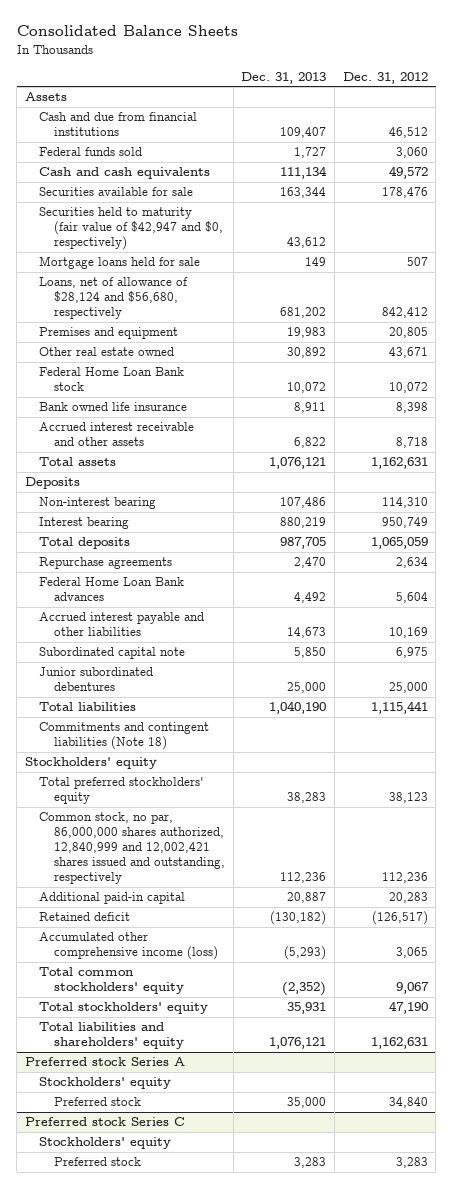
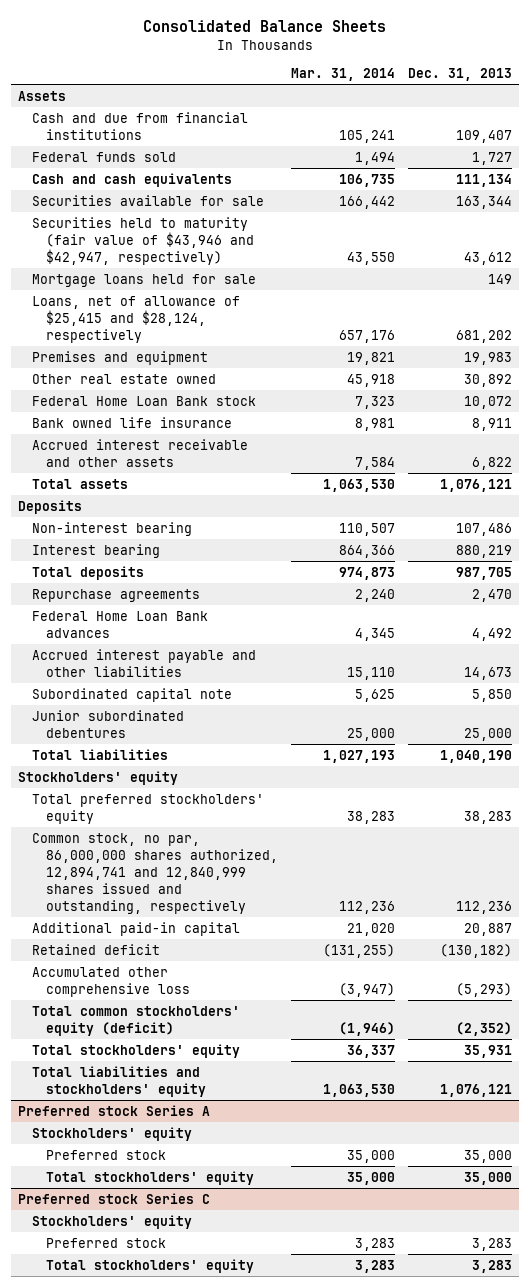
[342,71,428,84] Dec. 31, 2012 -> none
none -> [291,68,396,82] Mar. 31, 2014
[39,207,224,251] Securities held to maturity (fair value of $42,947 and $0, respectively) -> [31,216,254,266] Securities held to maturity (fair value of $43,946 and $42,947, respectively)
[39,277,189,320] Loans, net of allowance of $28,124 and $56,680, respectively -> [31,295,240,344] Loans, net of allowance of $25,415 and $28,124, respectively
[39,722,210,751] Commitments and contingent liabilities (Note 18) -> none
[39,812,226,885] Common stock, no par, 86,000,000 shares authorized, 12,840,999 and 12,002,421 shares issued and outstanding, respectively -> [31,832,278,915] Common stock, no par, 86,000,000 shares authorized, 12,894,741 and 12,840,999 shares issued and outstanding, respectively
[39,932,219,961] Accumulated other comprehensive income (loss) -> [31,966,190,997] Accumulated other comprehensive loss
[39,967,185,995] Total common stockholders' equity -> [31,1005,240,1036] Total common stockholders' equity (deficit)
[39,1022,185,1050] Total liabilities and shareholders' equity -> [31,1065,206,1097] Total liabilities and stockholders' equity
none -> [45,1170,254,1185] Total stockholders' equity
none -> [45,1258,254,1273] Total stockholders' equity

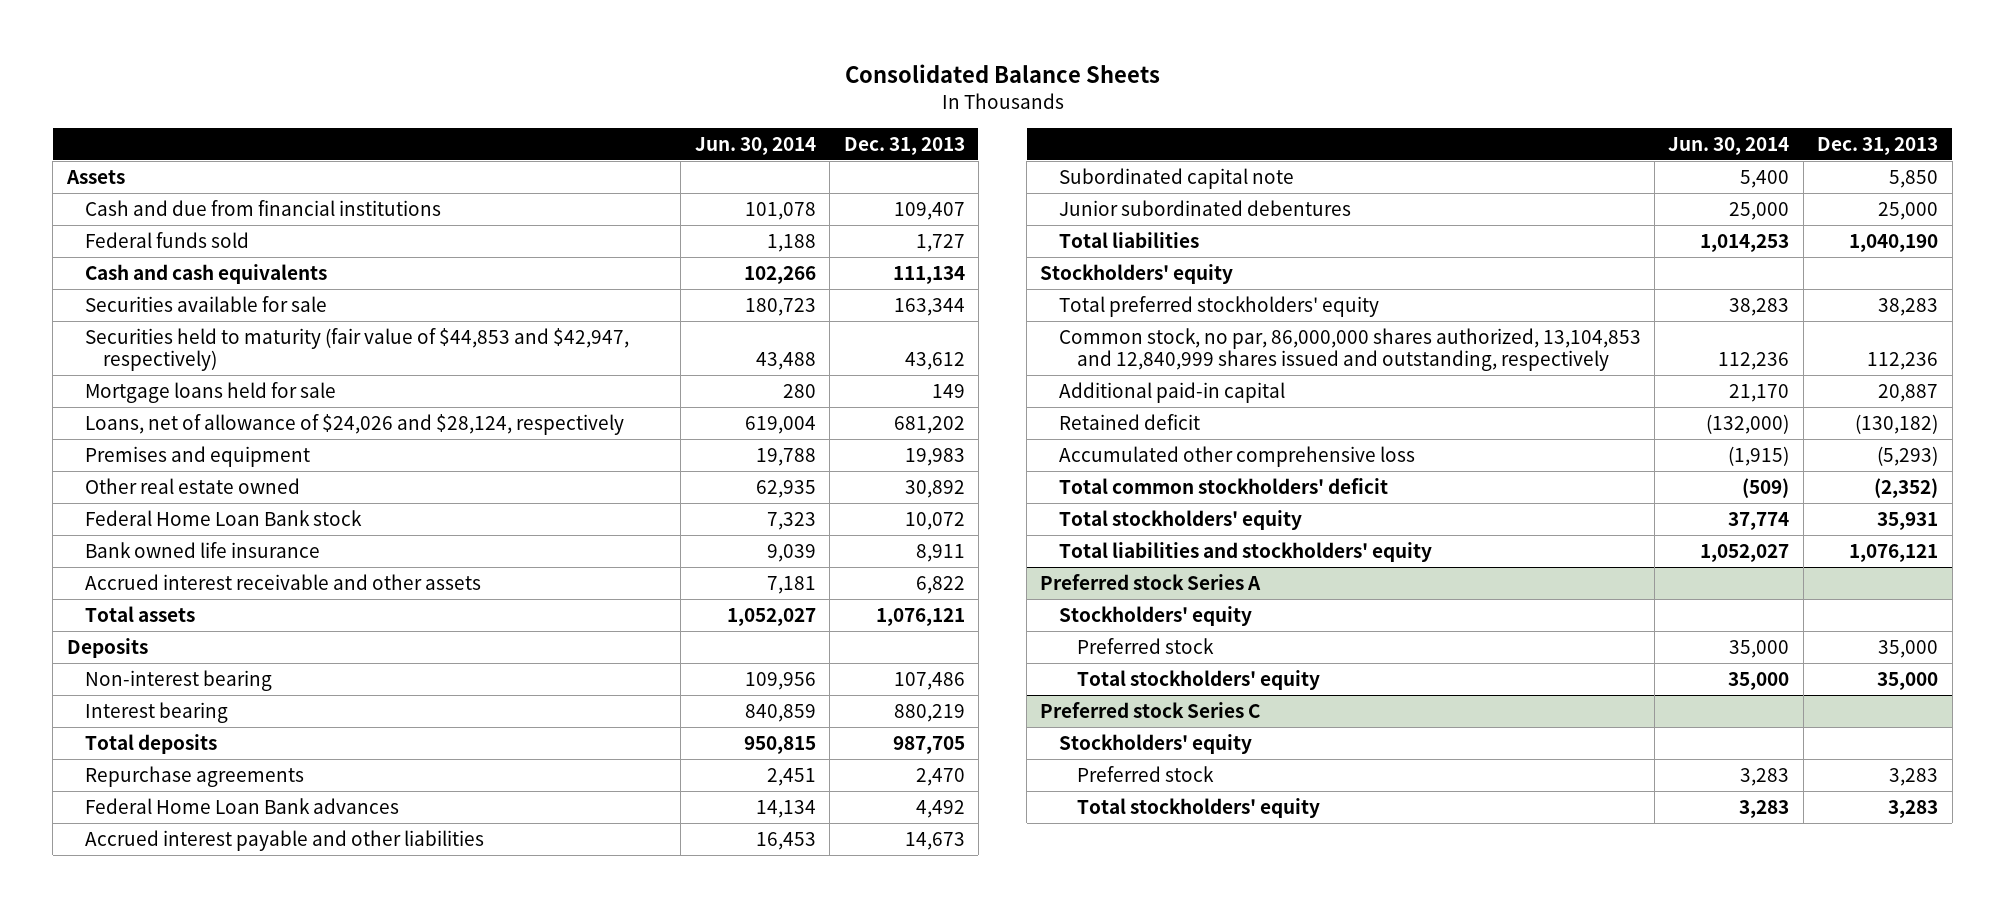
[291,68,396,82] Mar. 31, 2014 -> none
none -> [694,136,816,155] Jun. 30, 2014
[31,216,254,266] Securities held to maturity (fair value of $43,946 and $42,947, respectively) -> [84,327,629,372] Securities held to maturity (fair value of $44,853 and $42,947, respectively)
[31,295,240,344] Loans, net of allowance of $25,415 and $28,124, respectively -> [84,413,624,435] Loans, net of allowance of $24,026 and $28,124, respectively
[31,832,278,915] Common stock, no par, 86,000,000 shares authorized, 12,894,741 and 12,840,999 shares issued and outstanding, respectively -> [1058,327,1641,372] Common stock, no par, 86,000,000 shares authorized, 13,104,853 and 12,840,999 shares issued and outstanding, respectively
[31,1005,240,1036] Total common stockholders' equity (deficit) -> [1058,477,1388,494] Total common stockholders' deficit

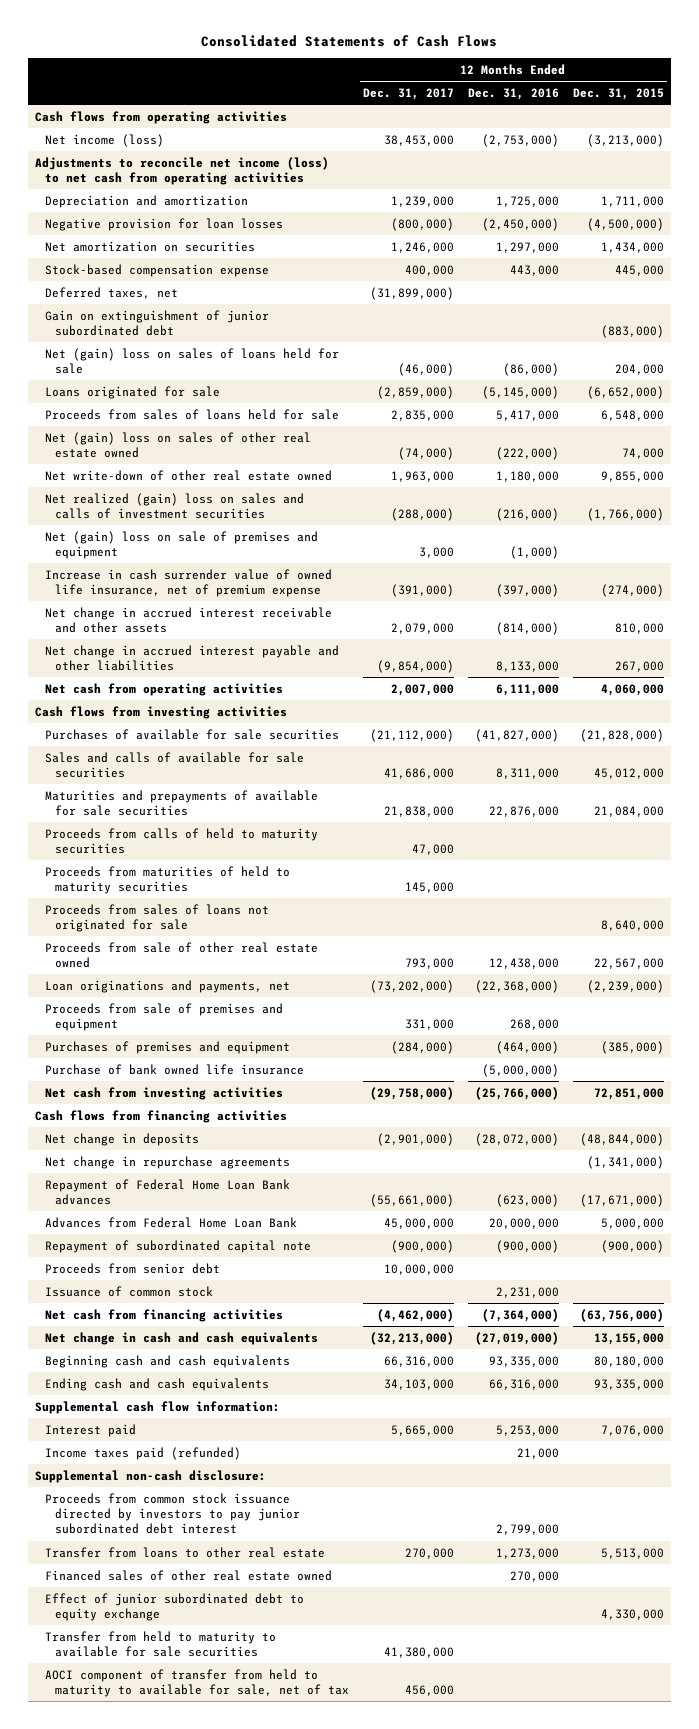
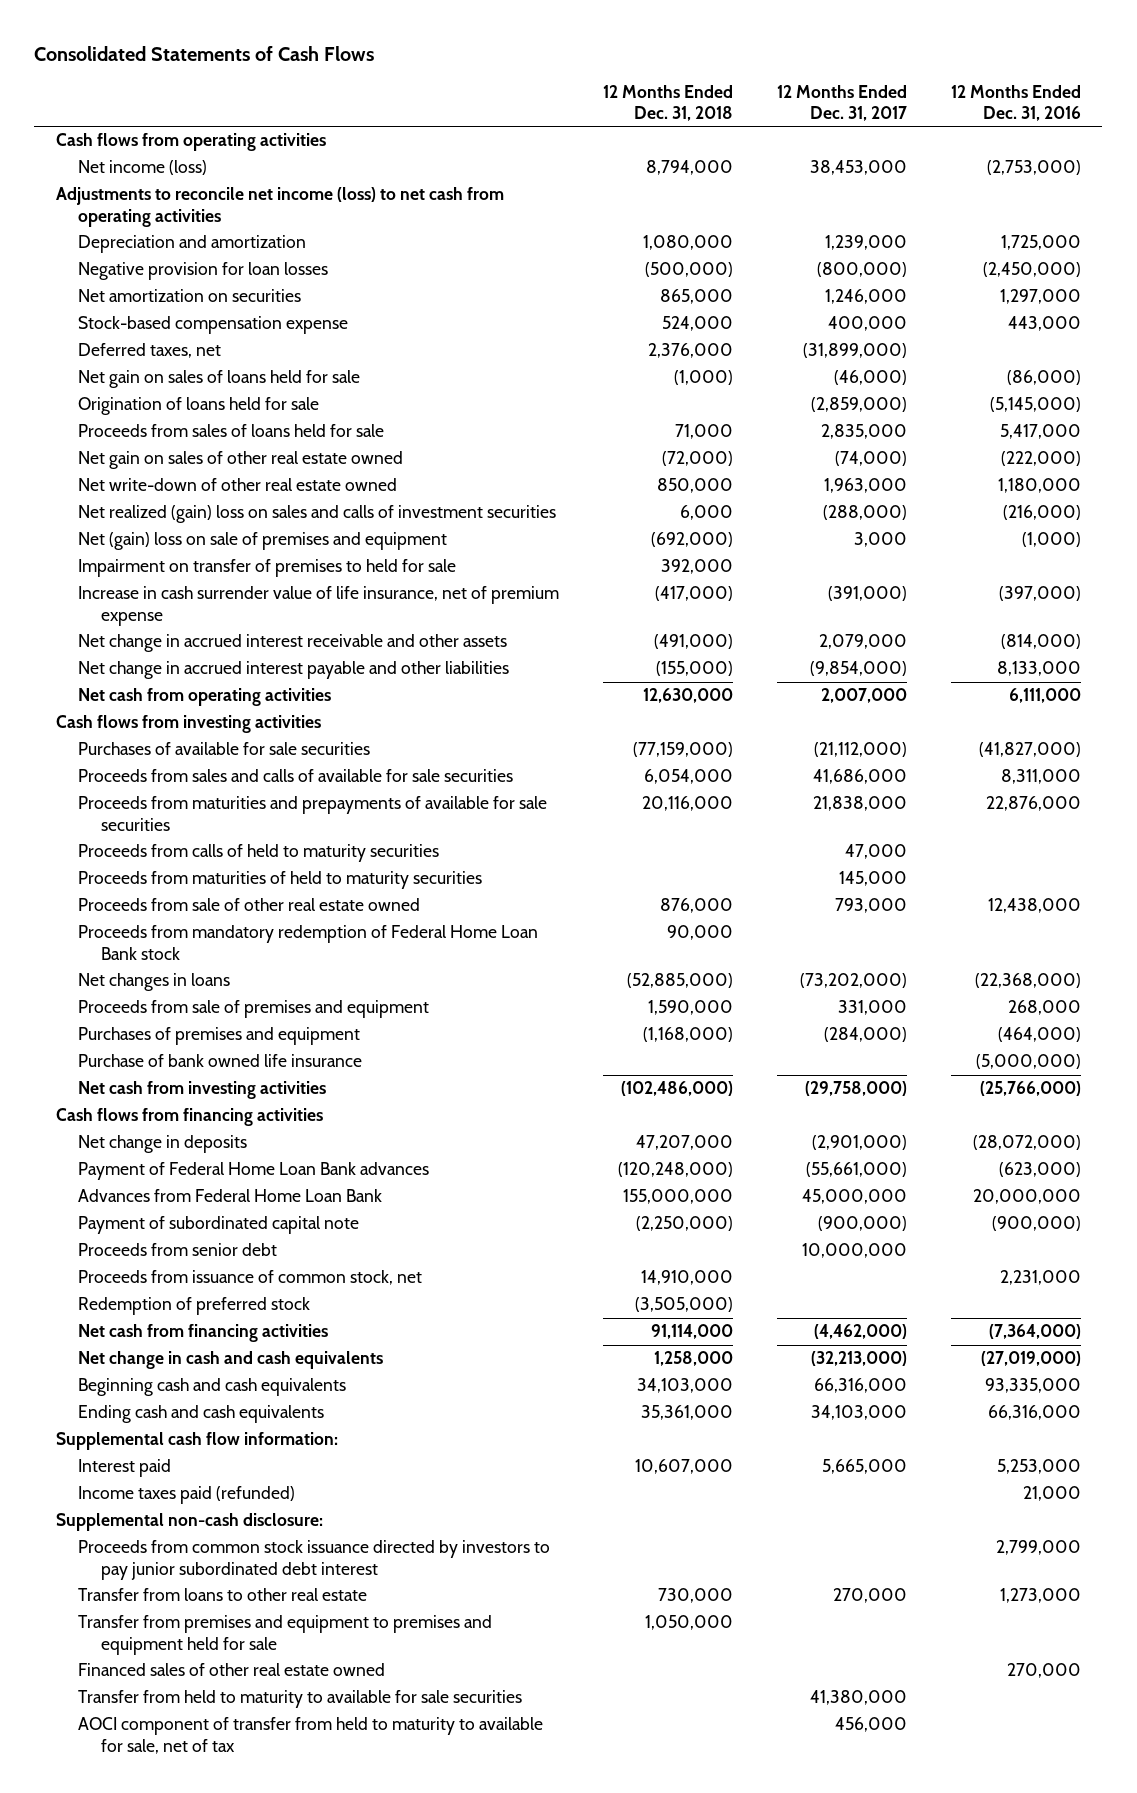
[572,87,664,100] Dec. 31, 2015 -> none
none -> [603,84,734,122] 12 Months Ended Dec. 31, 2018
[45,309,270,336] Gain on extinguishment of junior subordinated debt -> none
[45,347,340,374] Net (gain) loss on sales of loans held for sale -> [78,370,361,389] Net gain on sales of loans held for sale
[45,385,221,399] Loans originated for sale -> [78,397,320,416] Origination of loans held for sale
[45,431,312,458] Net (gain) loss on sales of other real estate owned -> [78,451,404,470] Net gain on sales of other real estate owned
none -> [78,559,457,578] Impairment on transfer of premises to held for sale
[45,568,333,597] Increase in cash surrender value of owned life insurance, net of premium expense -> [78,586,560,626] Increase in cash surrender value of life insurance, net of premium expense
[45,751,305,778] Sales and calls of available for sale securities -> [78,769,514,783] Proceeds from sales and calls of available for sale securities
[45,789,319,816] Maturities and prepayments of available for sale securities -> [78,796,548,831] Proceeds from maturities and prepayments of available for sale securities
[45,903,270,932] Proceeds from sales of loans not originated for sale -> none
none -> [78,925,539,960] Proceeds from mandatory redemption of Federal Home Loan Bank stock
[45,979,291,993] Loan originations and payments, net -> [78,973,231,992] Net changes in loans
[45,1155,291,1169] Net change in repurchase agreements -> none
[45,1178,291,1205] Repayment of Federal Home Loan Bank advances -> [78,1162,430,1181] Payment of Federal Home Loan Bank advances
[45,1239,312,1253] Repayment of subordinated capital note -> [78,1216,360,1235] Payment of subordinated capital note
[45,1285,214,1297] Issuance of common stock -> [78,1270,423,1286] Proceeds from issuance of common stock, net
none -> [78,1297,311,1316] Redemption of preferred stock
none -> [78,1615,493,1655] Transfer from premises and equipment to premises and equipment held for sale
[45,1592,305,1621] Effect of junior subordinated debt to equity exchange -> none

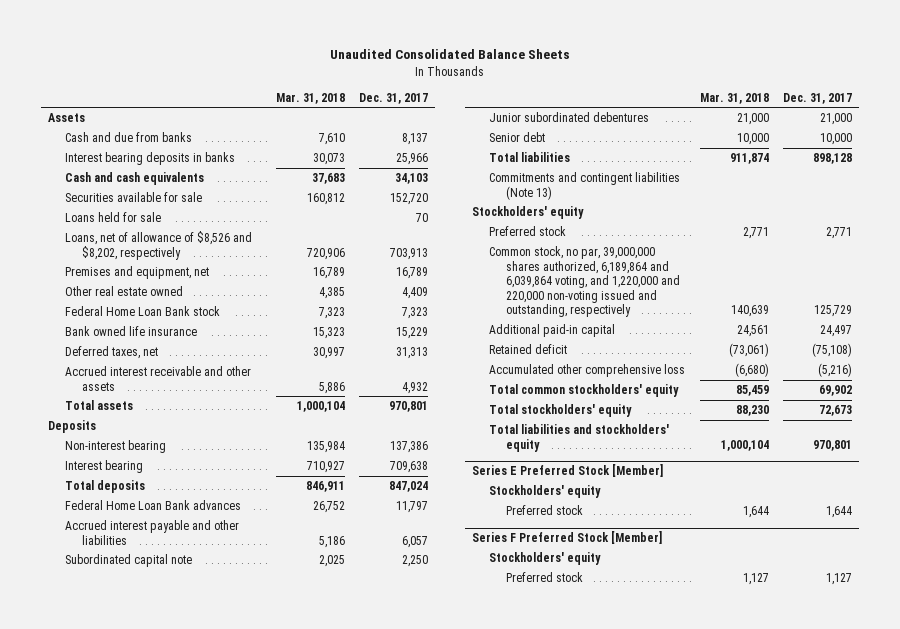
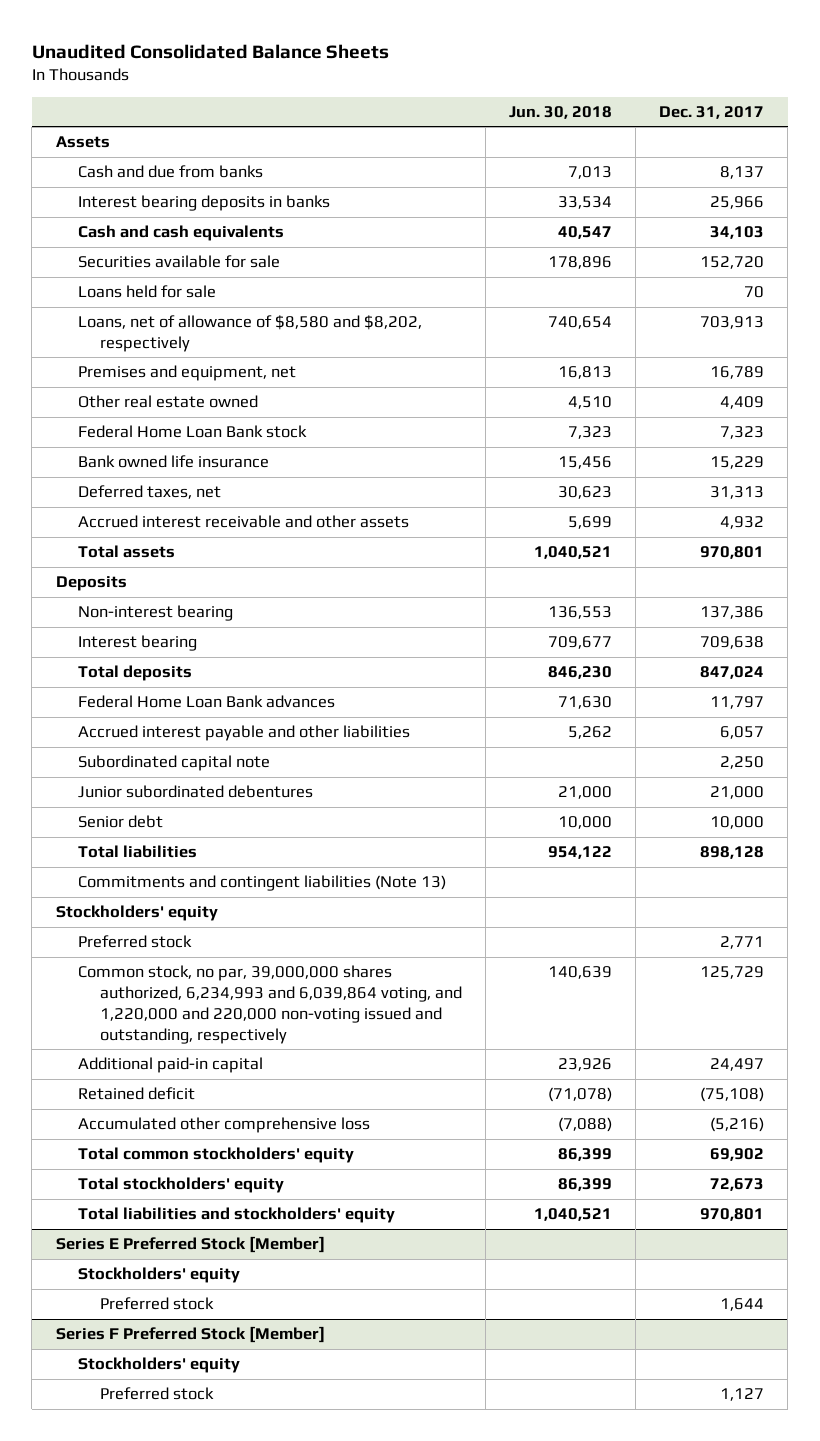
[275,92,345,104] Mar. 31, 2018 -> none
none -> [509,105,613,119] Jun. 30, 2018
[64,231,252,260] Loans, net of allowance of $8,526 and $8,202, respectively -> [77,315,422,353] Loans, net of allowance of $8,580 and $8,202, respectively
[489,246,680,317] Common stock, no par, 39,000,000 shares authorized, 6,189,864 and 6,039,864 voting, and 1,220,000 and 220,000 non-voting issued and outstanding, respectively -> [77,965,463,1045] Common stock, no par, 39,000,000 shares authorized, 6,234,993 and 6,039,864 voting, and 1,220,000 and 220,000 non-voting issued and outstanding, respectively

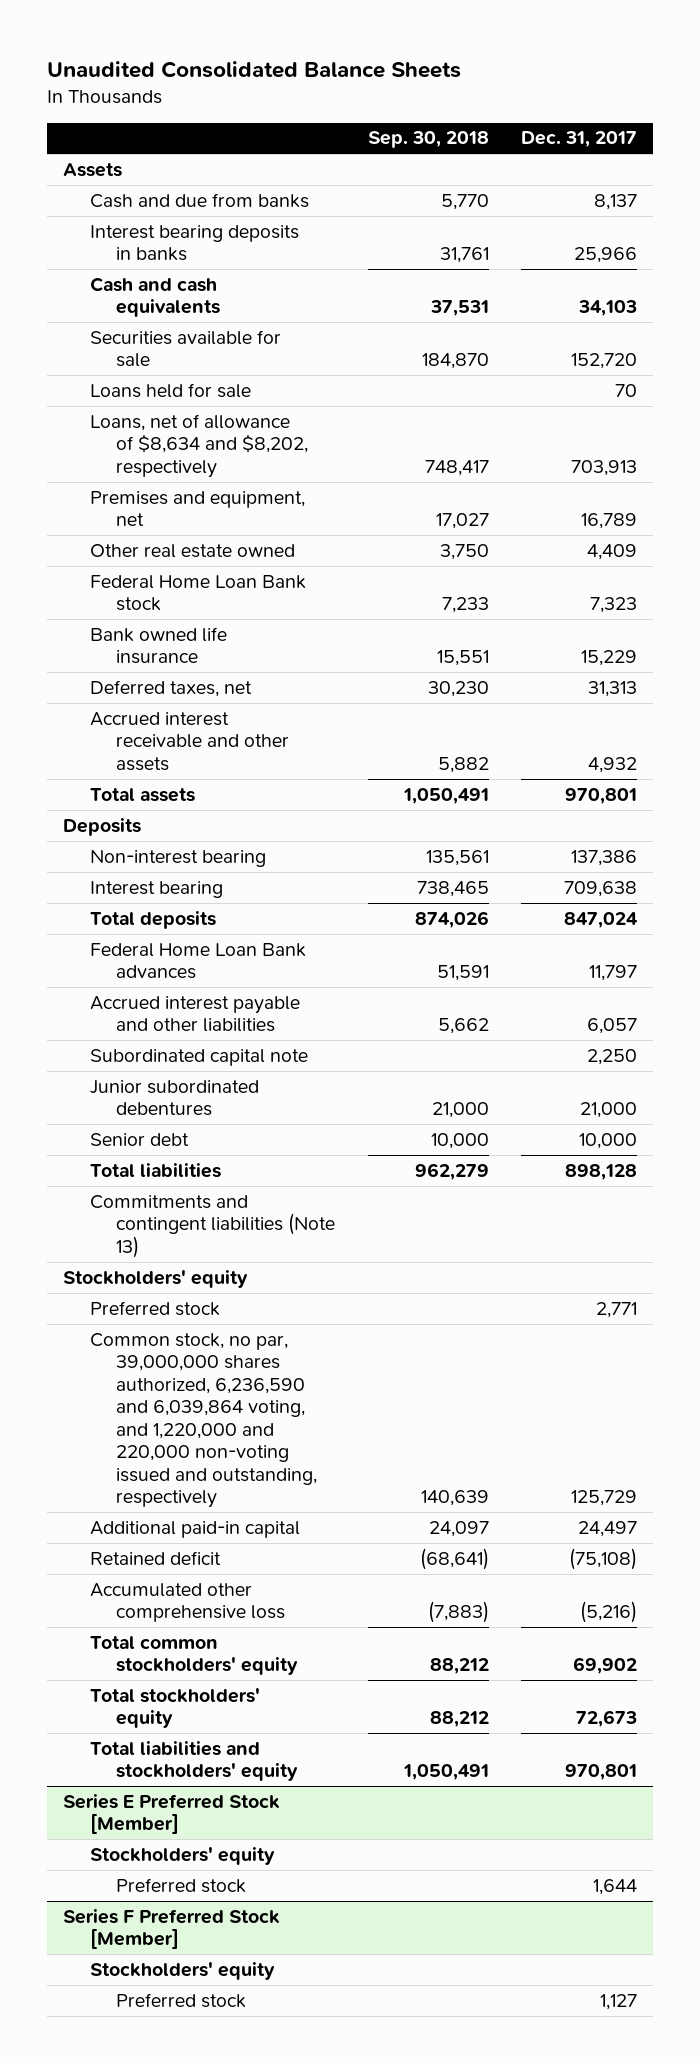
[509,105,613,119] Jun. 30, 2018 -> none
none -> [367,131,489,149] Sep. 30, 2018
[77,315,422,353] Loans, net of allowance of $8,580 and $8,202, respectively -> [89,413,309,478] Loans, net of allowance of $8,634 and $8,202, respectively
[77,965,463,1045] Common stock, no par, 39,000,000 shares authorized, 6,234,993 and 6,039,864 voting, and 1,220,000 and 220,000 non-voting issued and outstanding, respectively -> [89,1332,318,1509] Common stock, no par, 39,000,000 shares authorized, 6,236,590 and 6,039,864 voting, and 1,220,000 and 220,000 non-voting issued and outstanding, respectively

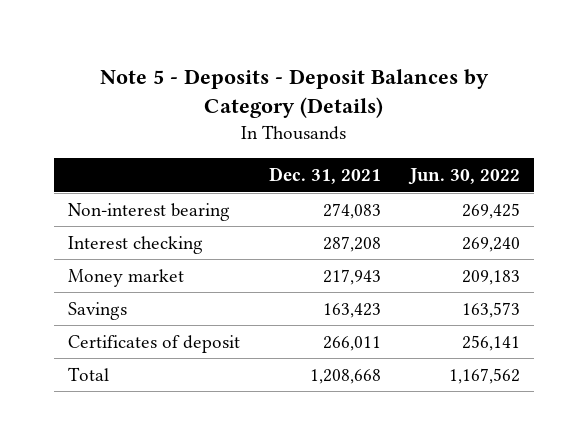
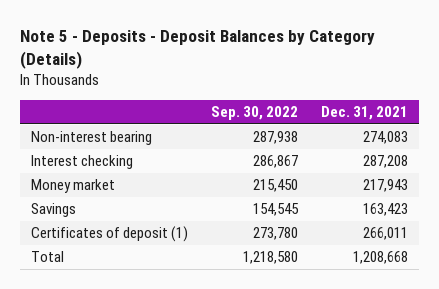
[407,168,520,186] Jun. 30, 2022 -> none
none -> [210,106,298,121] Sep. 30, 2022
[68,334,241,353] Certificates of deposit -> [31,226,189,243] Certificates of deposit (1)

